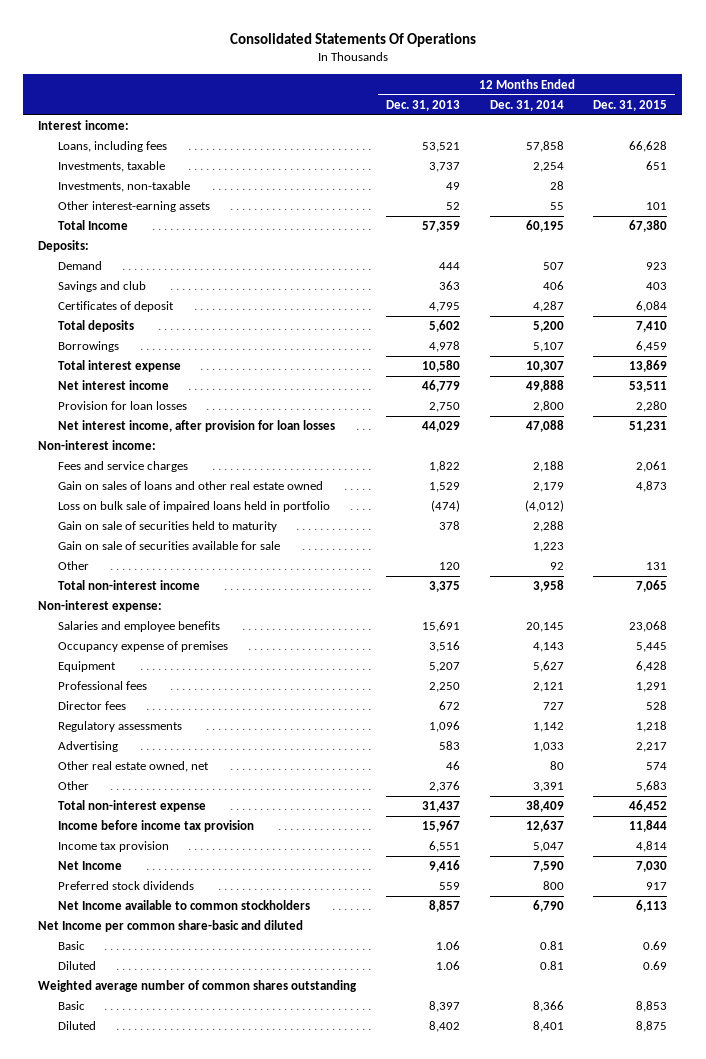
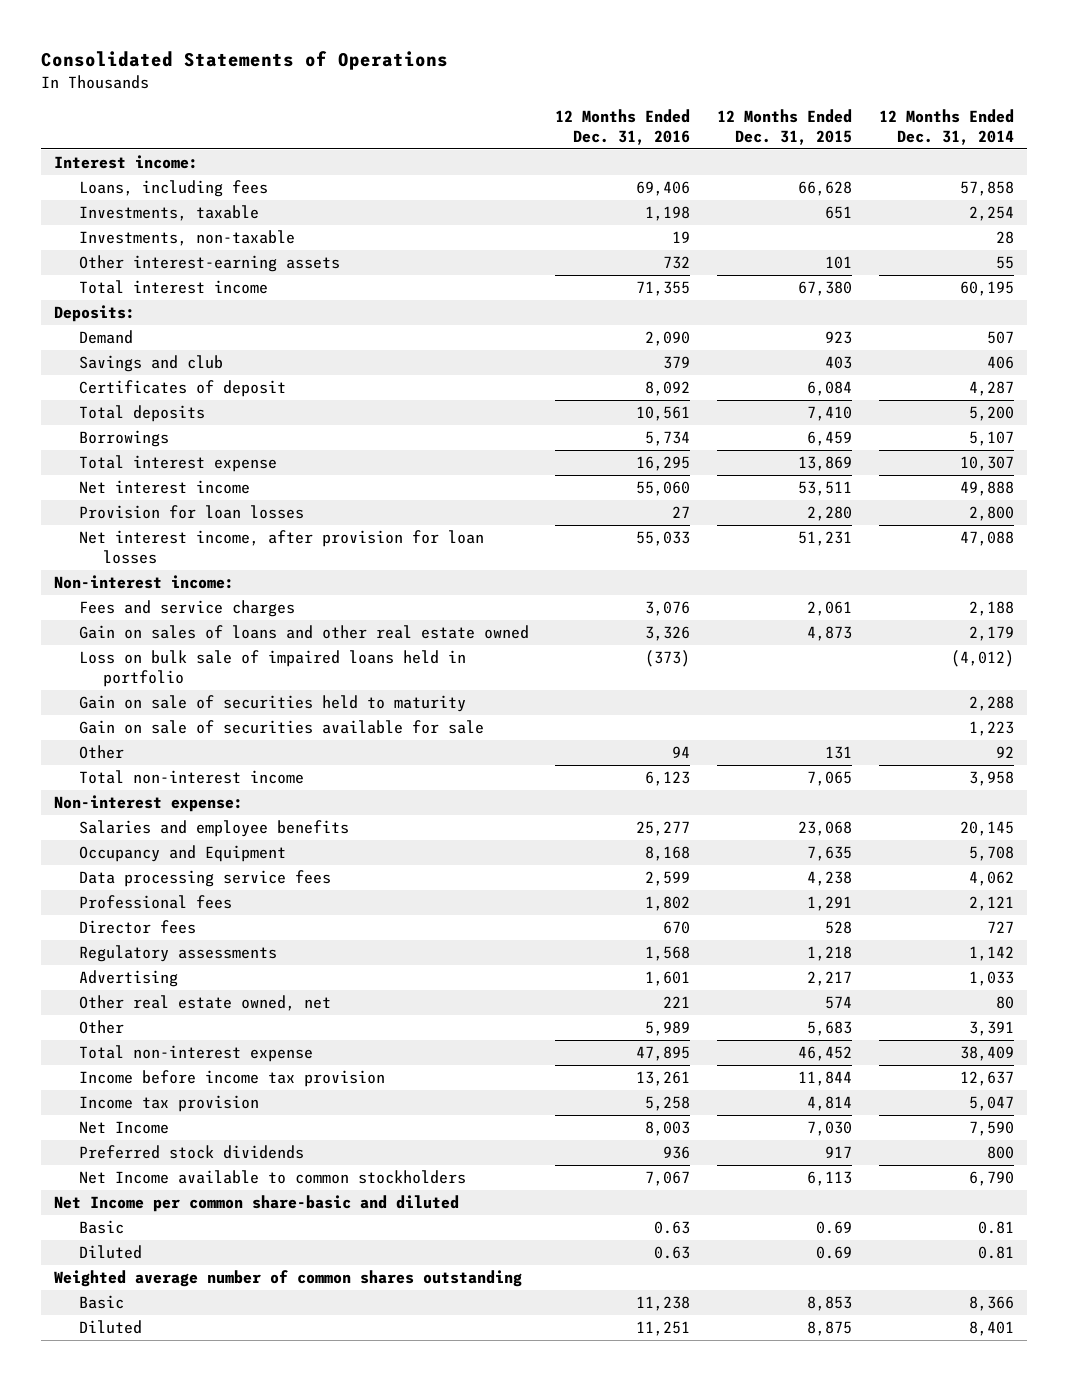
[229,32,476,47] Consolidated Statements Of Operations -> [41,51,449,71] Consolidated Statements of Operations
[385,99,460,111] Dec. 31, 2013 -> none
none -> [555,109,691,145] 12 Months Ended Dec. 31, 2016
[58,220,129,231] Total Income -> [78,280,268,295] Total interest income
[58,641,229,653] Occupancy expense of premises -> none
[58,661,117,673] Equipment -> none
none -> [78,845,286,863] Occupancy and Equipment
none -> [78,870,331,888] Data processing service fees

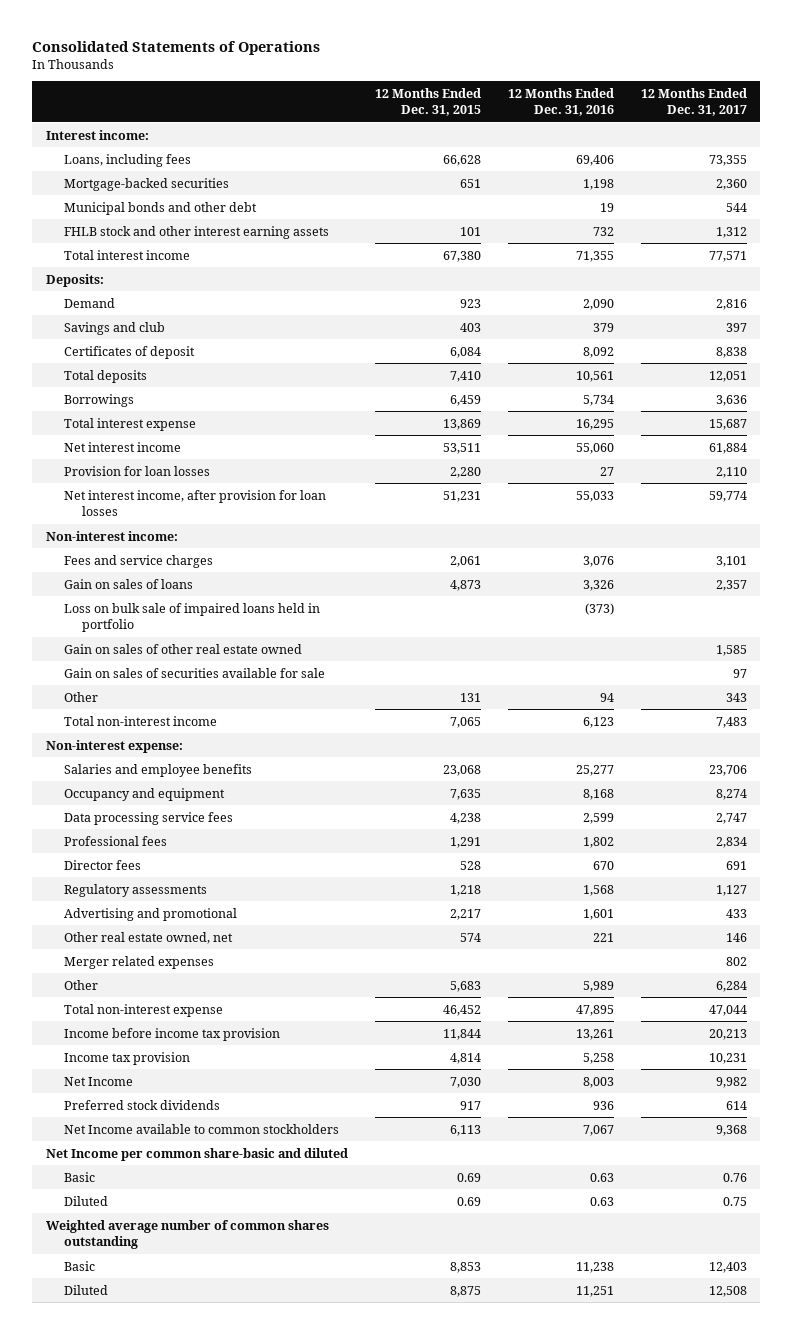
[878,109,1014,145] 12 Months Ended Dec. 31, 2014 -> none
none -> [640,87,747,116] 12 Months Ended Dec. 31, 2017
[78,230,295,247] Investments, non-taxable -> none
[78,205,259,222] Investments, taxable -> [64,177,230,191] Mortgage-backed securities
none -> [64,201,258,215] Municipal bonds and other debt
[78,255,340,273] Other interest-earning assets -> [64,225,330,239] FHLB stock and other interest earning assets
[78,625,529,640] Gain on sales of loans and other real estate owned -> [64,578,194,589] Gain on sales of loans
[78,695,466,713] Gain on sale of securities held to maturity -> none
none -> [64,643,303,654] Gain on sales of other real estate owned
[78,720,484,735] Gain on sale of securities available for sale -> [64,667,326,678] Gain on sales of securities available for sale
[78,845,286,863] Occupancy and Equipment -> [64,787,226,801] Occupancy and equipment
[78,970,178,988] Advertising -> [64,907,238,921] Advertising and promotional
none -> [64,955,215,969] Merger related expenses

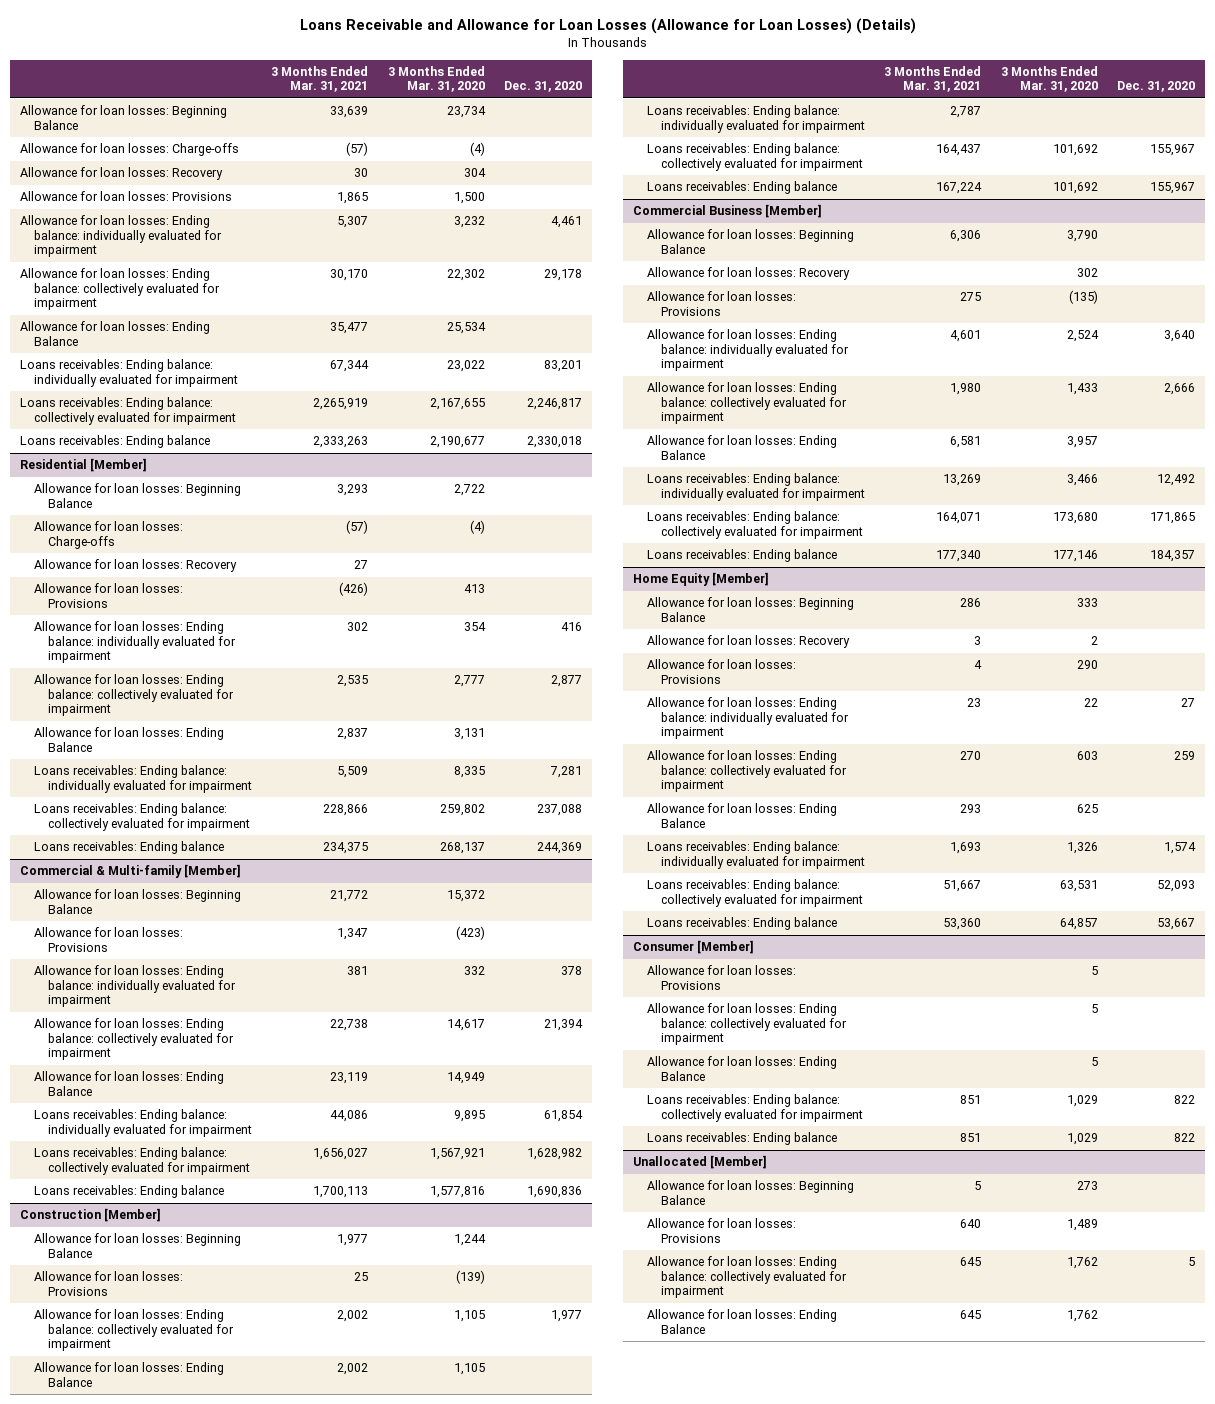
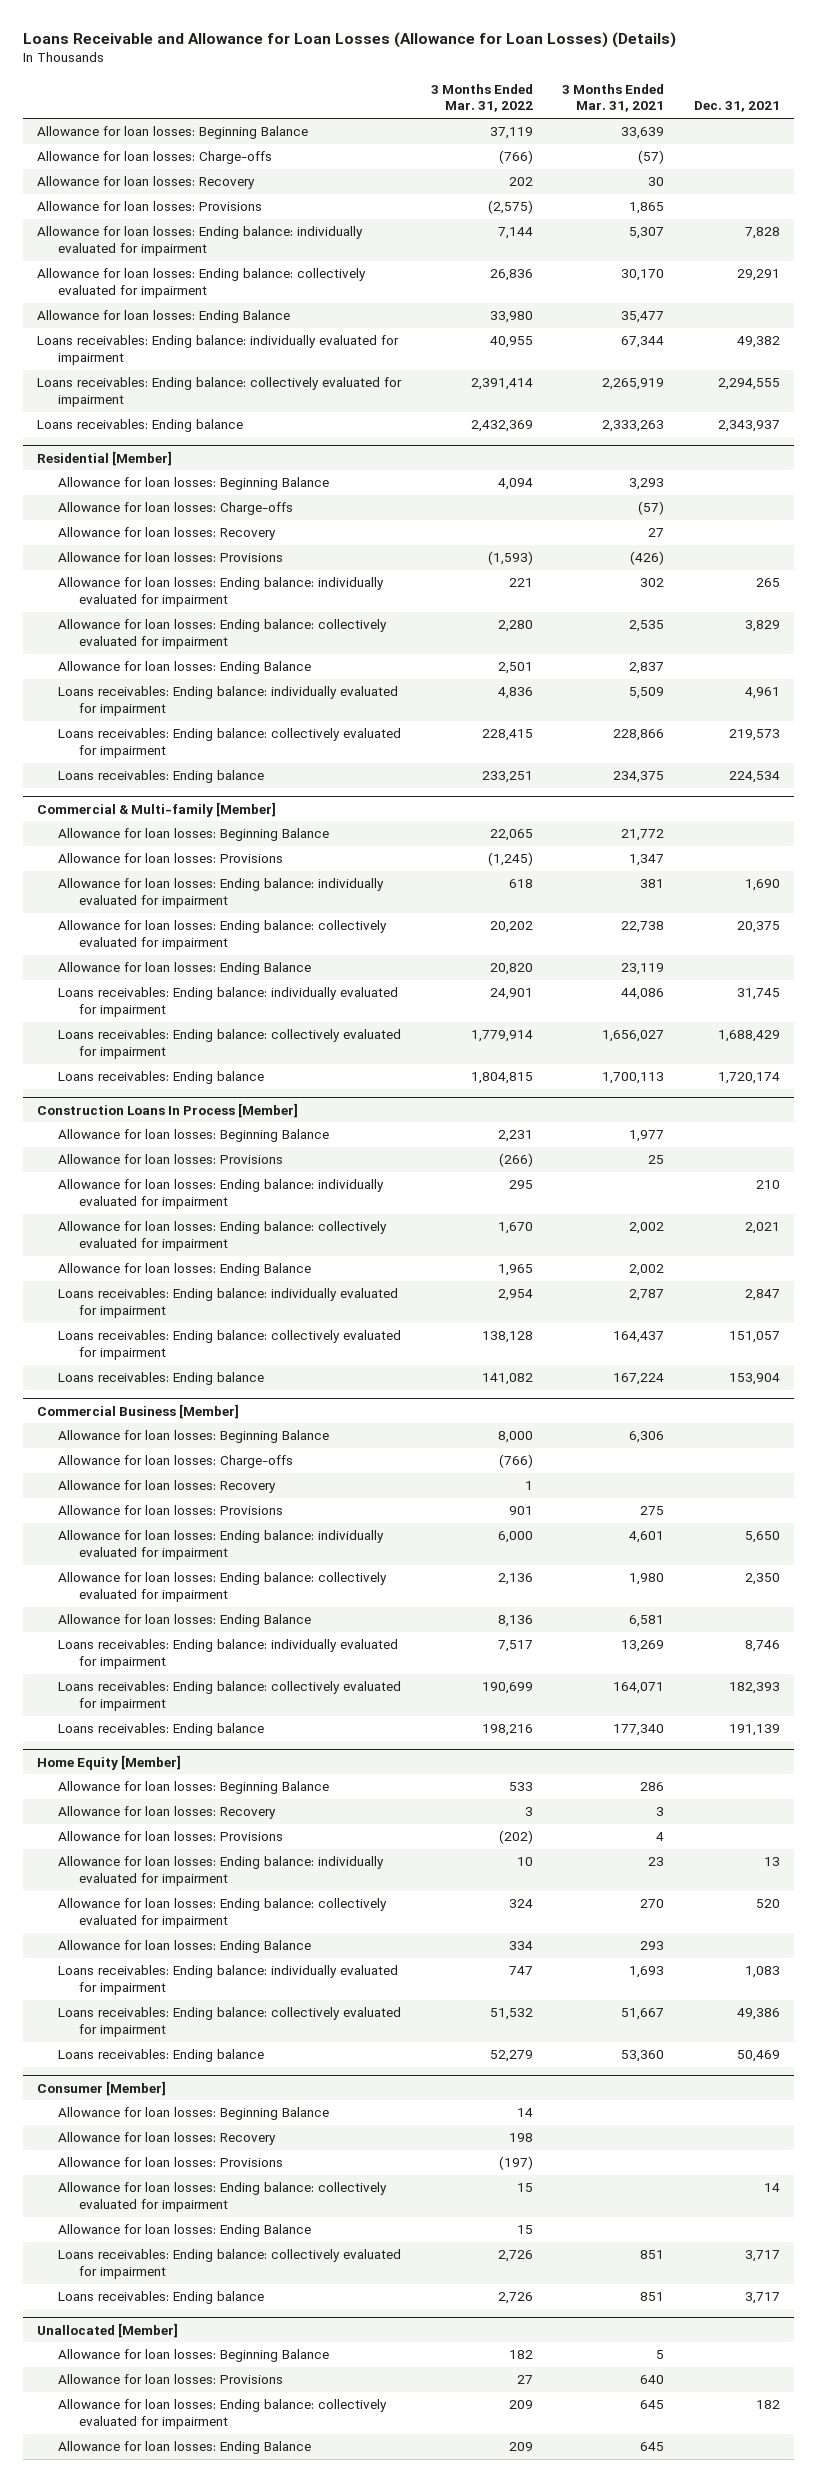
[387,65,485,93] 3 Months Ended Mar. 31, 2020 -> none
[504,81,583,93] Dec. 31, 2020 -> none
none -> [430,83,533,113] 3 Months Ended Mar. 31, 2022
none -> [693,101,780,113] Dec. 31, 2021
[20,1208,162,1223] Construction [Member] -> [37,1102,299,1118] Construction Loans In Process [Member]
none -> [58,1179,385,1210] Allowance for loan losses: Ending balance: individually evaluated for impairment
none -> [58,1455,294,1469] Allowance for loan losses: Charge-offs
none -> [58,2107,330,2121] Allowance for loan losses: Beginning Balance
none -> [58,2132,277,2146] Allowance for loan losses: Recovery

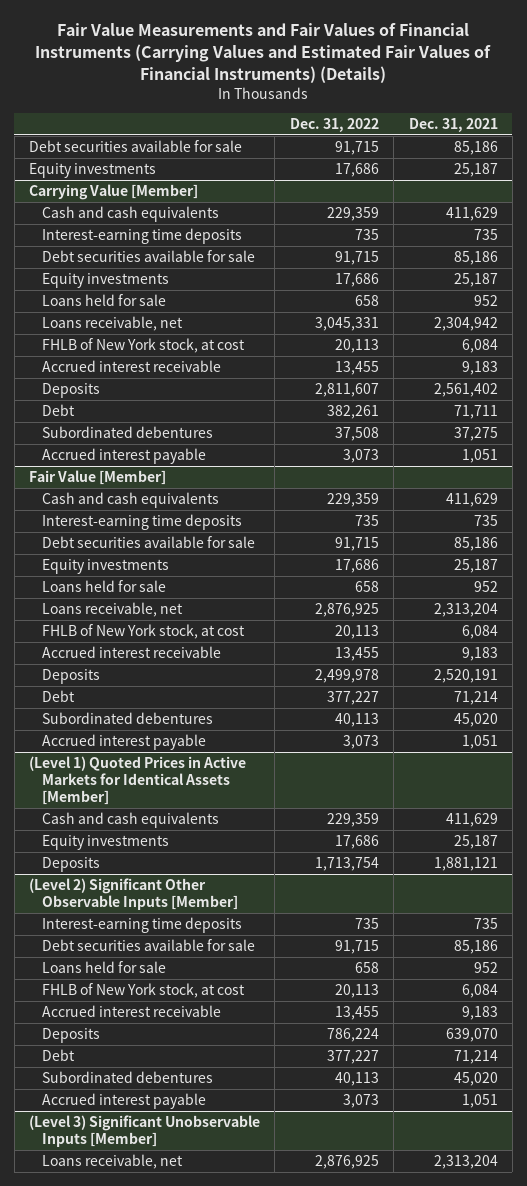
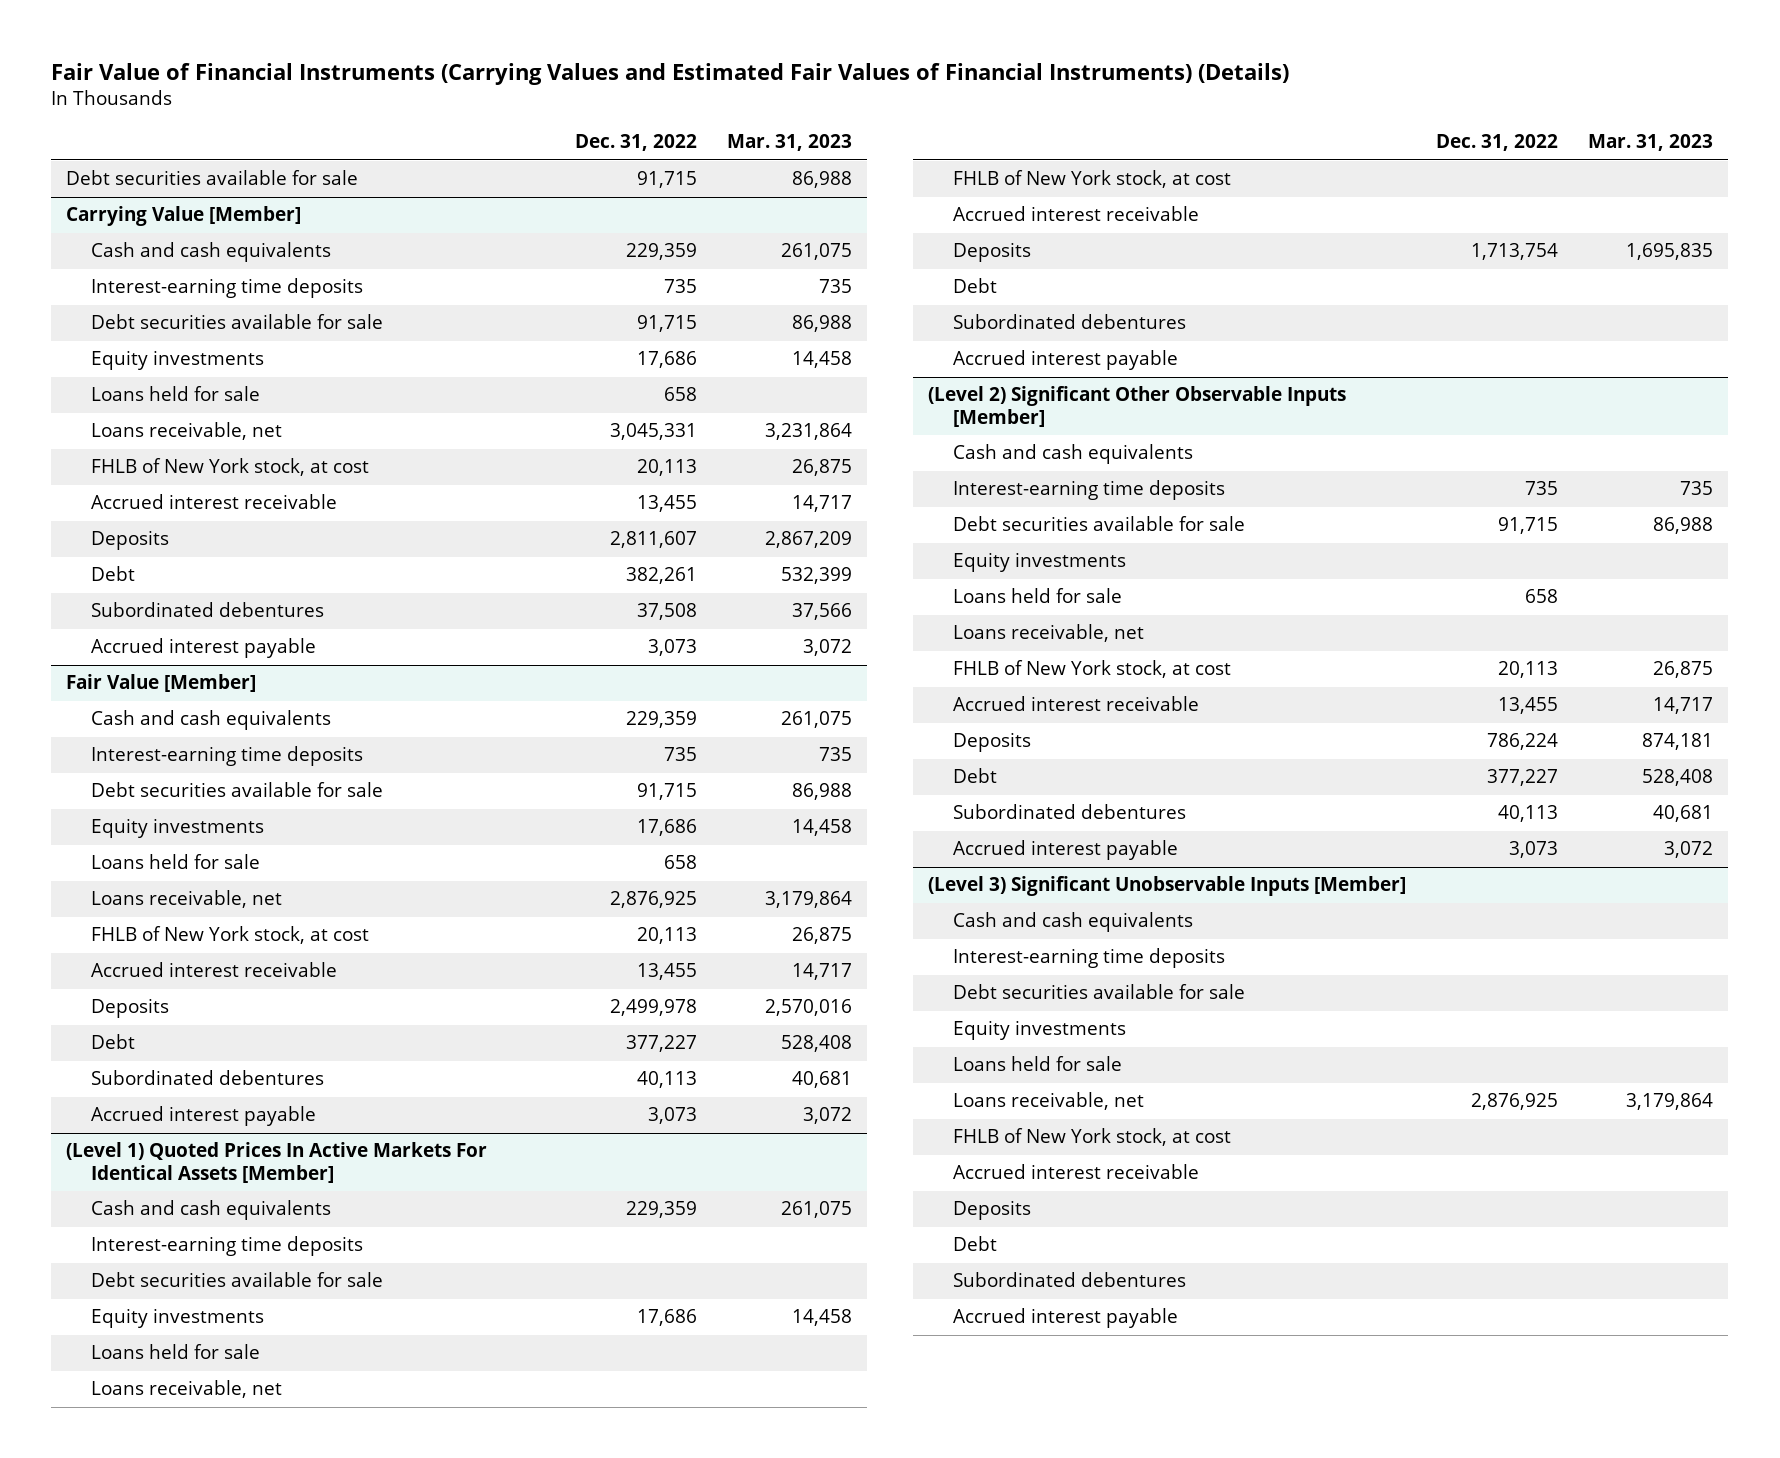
[35,22,492,83] Fair Value Measurements and Fair Values of Financial Instruments (Carrying Values and Estimated Fair Values of Financial Instruments) (Details) -> [51,63,1290,86] Fair Value of Financial Instruments (Carrying Values and Estimated Fair Values of Financial Instruments) (Details)
[408,118,498,133] Dec. 31, 2021 -> none
none -> [726,134,852,152] Mar. 31, 2023
[28,163,156,179] Equity investments -> none
[28,756,246,806] (Level 1) Quoted Prices in Active Markets for Identical Assets [Member] -> [66,1142,488,1183] (Level 1) Quoted Prices In Active Markets For Identical Assets [Member]
none -> [90,1236,363,1257] Interest-earning time deposits
none -> [90,1272,383,1288] Debt securities available for sale
none -> [90,1344,260,1360] Loans held for sale
none -> [90,1380,282,1399] Loans receivable, net
none -> [952,170,1231,189] FHLB of New York stock, at cost
none -> [952,206,1199,222] Accrued interest receivable
none -> [952,278,997,294] Debt
none -> [952,314,1186,330] Subordinated debentures
none -> [952,350,1178,371] Accrued interest payable
none -> [952,444,1193,465] Cash and cash equivalents
none -> [952,552,1126,573] Equity investments
none -> [952,624,1144,643] Loans receivable, net
none -> [952,912,1193,933] Cash and cash equivalents
none -> [952,948,1225,969] Interest-earning time deposits
none -> [952,984,1245,1000] Debt securities available for sale
none -> [952,1020,1126,1041] Equity investments
none -> [952,1056,1122,1072] Loans held for sale
none -> [952,1128,1231,1147] FHLB of New York stock, at cost
none -> [952,1164,1199,1180] Accrued interest receivable
none -> [952,1200,1031,1221] Deposits
none -> [952,1236,997,1252] Debt
none -> [952,1272,1186,1288] Subordinated debentures
none -> [952,1308,1178,1329] Accrued interest payable

